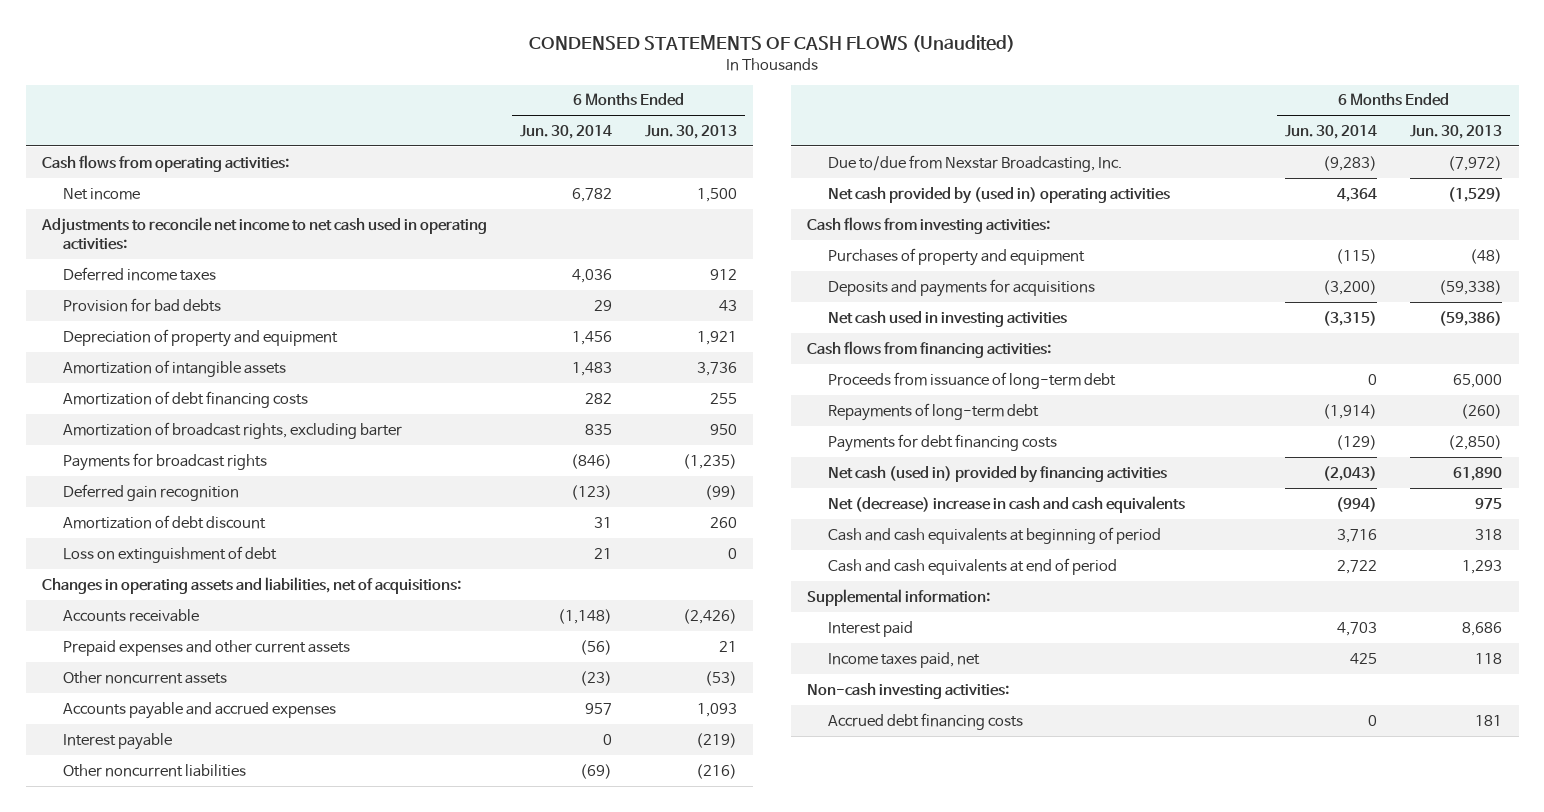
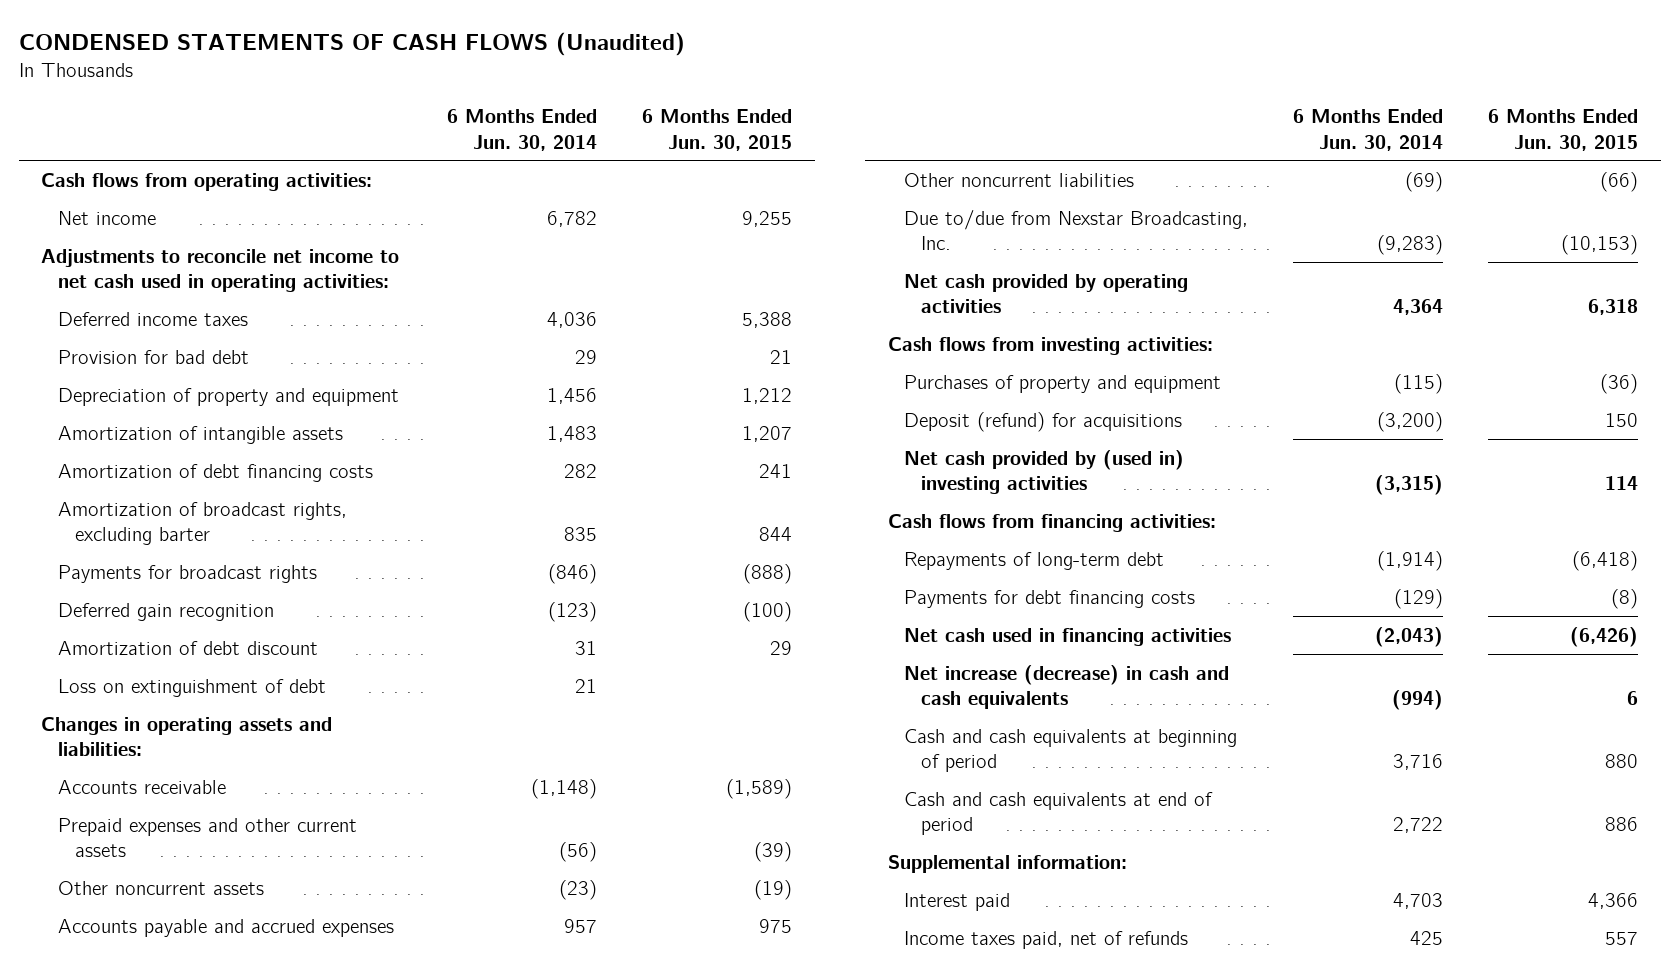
[644,124,737,139] Jun. 30, 2013 -> none
none -> [642,109,793,151] 6 Months Ended Jun. 30, 2015
[63,297,222,312] Provision for bad debts -> [58,349,250,364] Provision for bad debt
[42,576,462,594] Changes in operating assets and liabilities, net of acquisitions: -> [41,716,333,757] Changes in operating assets and liabilities:
[63,732,173,750] Interest payable -> none
[828,186,1171,204] Net cash provided by (used in) operating activities -> [904,273,1189,314] Net cash provided by operating activities
[828,278,1096,297] Deposits and payments for acquisitions -> [904,411,1183,432] Deposit (refund) for acquisitions
[828,310,1068,327] Net cash used in investing activities -> [904,449,1185,495] Net cash provided by (used in) investing activities
[828,371,1117,389] Proceeds from issuance of long-term debt -> none
[828,465,1168,483] Net cash (used in) provided by financing activities -> [904,627,1232,646] Net cash used in financing activities
[828,495,1186,513] Net (decrease) increase in cash and cash equivalents -> [904,664,1230,710] Net increase (decrease) in cash and cash equivalents
[807,682,1010,699] Non-cash investing activities: -> none
[828,712,1024,730] Accrued debt financing costs -> none
[828,651,981,668] Income taxes paid, net -> [904,930,1189,949] Income taxes paid, net of refunds

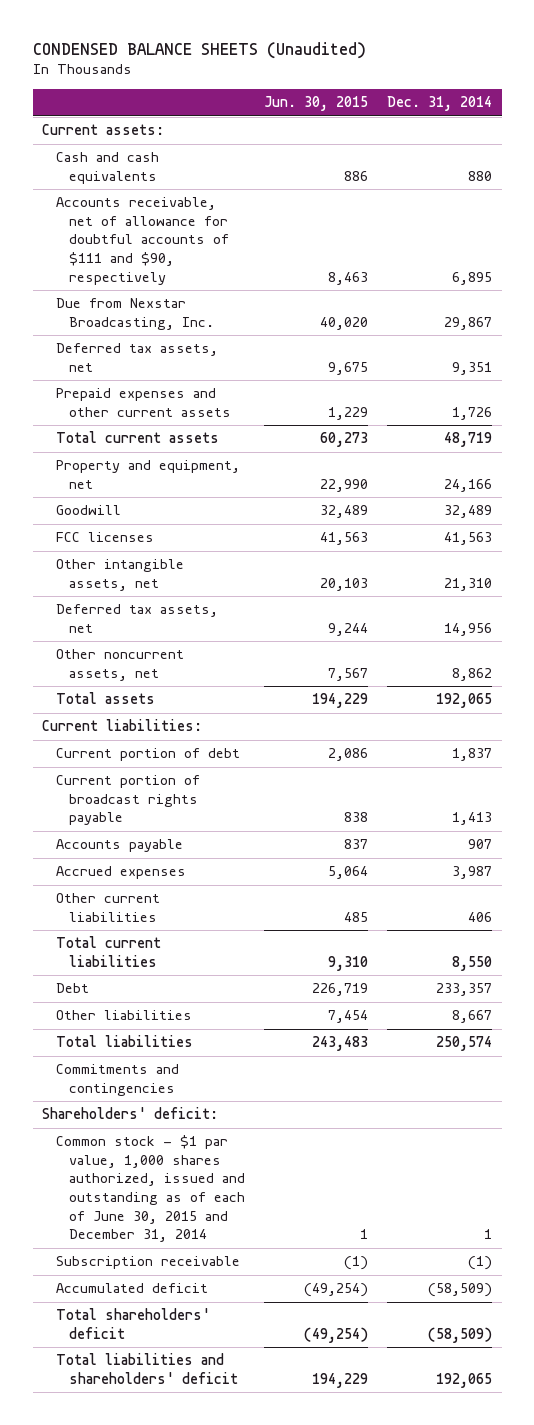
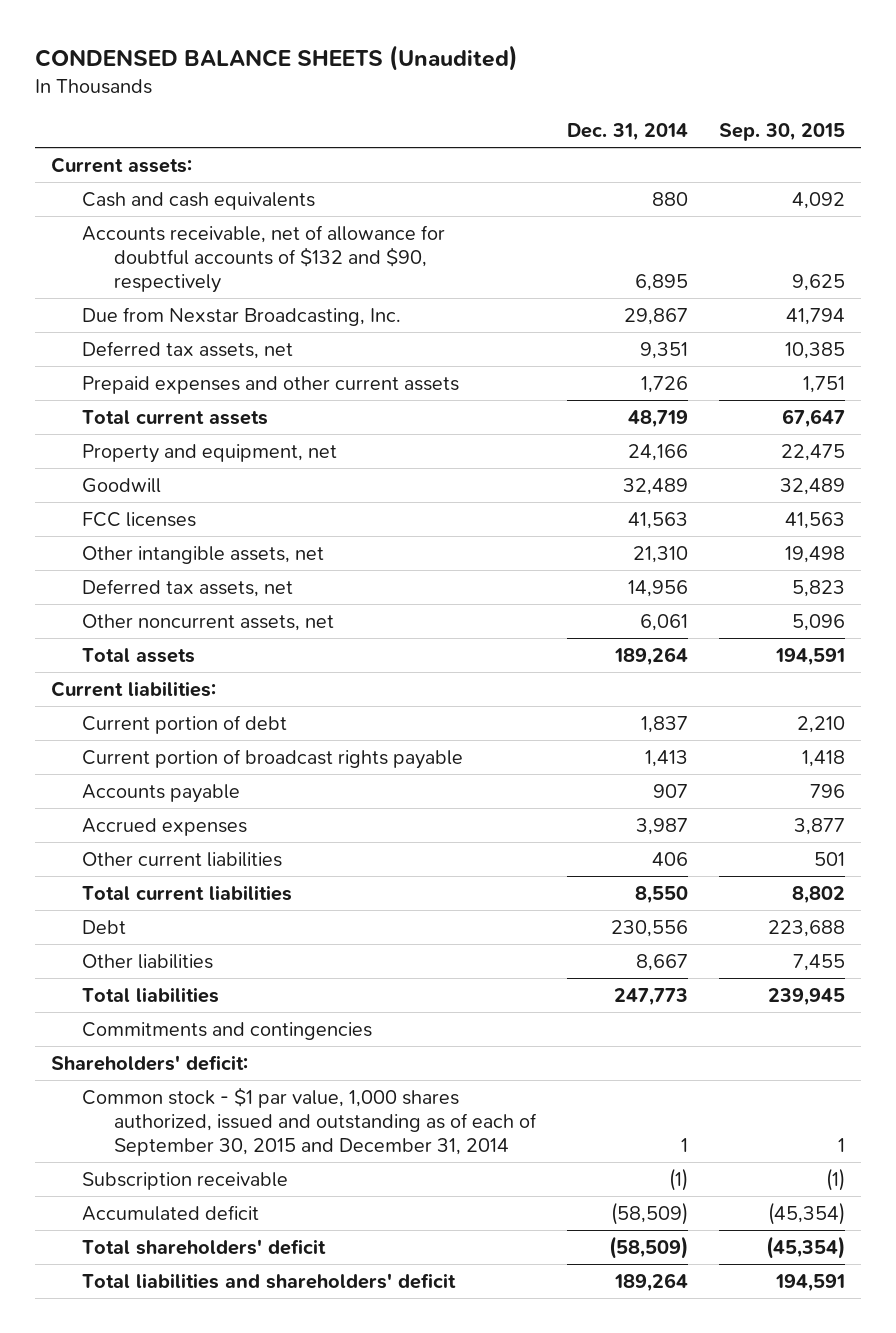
[263,96,368,112] Jun. 30, 2015 -> none
none -> [719,122,846,141] Sep. 30, 2015
[55,197,229,285] Accounts receivable, net of allowance for doubtful accounts of $111 and $90, respectively -> [82,224,446,293] Accounts receivable, net of allowance for doubtful accounts of $132 and $90, respectively
[452,667,493,681] 8,862 -> [639,613,688,631] 6,061
[436,693,493,709] 192,065 -> [613,646,688,666] 189,264
[436,983,493,997] 233,357 -> [610,919,688,937] 230,556
[436,1036,493,1052] 250,574 -> [613,987,688,1006] 247,773
[55,1135,245,1243] Common stock - $1 par value, 1,000 shares authorized, issued and outstanding as of each of June 30, 2015 and December 31, 2014 -> [82,1086,537,1156] Common stock - $1 par value, 1,000 shares authorized, issued and outstanding as of each of September 30, 2015 and December 31, 2014
[436,1372,493,1388] 192,065 -> [613,1272,688,1292] 189,264

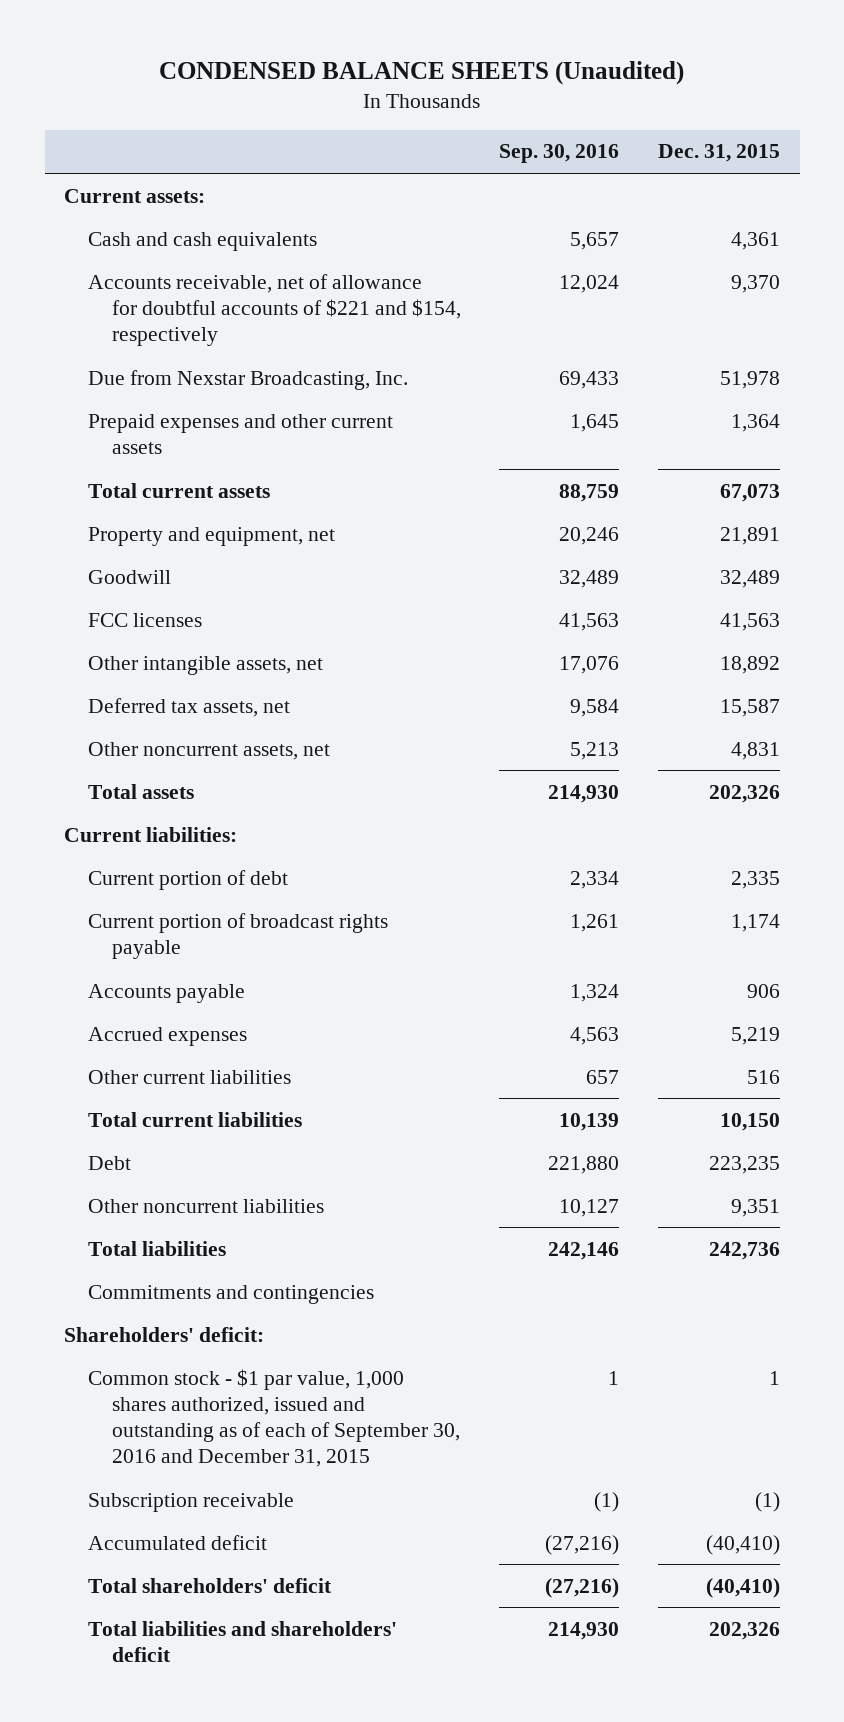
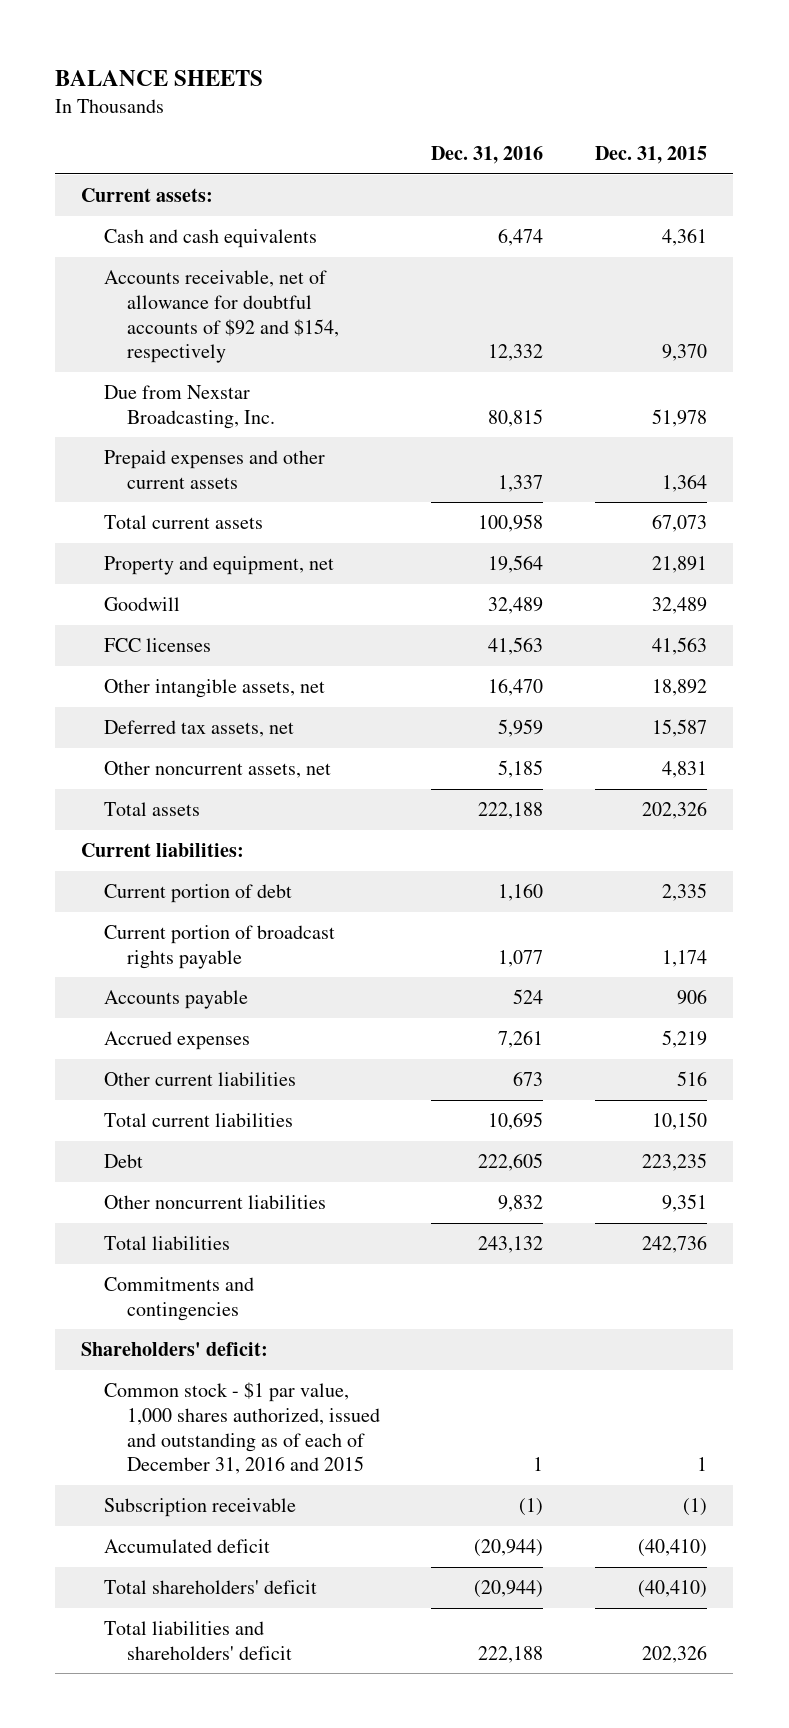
[159,60,685,85] CONDENSED BALANCE SHEETS (Unaudited) -> [55,70,264,87] BALANCE SHEETS
[499,144,620,164] Sep. 30, 2016 -> none
none -> [431,146,544,165] Dec. 31, 2016
[87,273,461,347] Accounts receivable, net of allowance for doubtful accounts of $221 and $154, respectively -> [103,269,339,364] Accounts receivable, net of allowance for doubtful accounts of $92 and $154, respectively
[87,1368,460,1468] Common stock - $1 par value, 1,000 shares authorized, issued and outstanding as of each of September 30, 2016 and December 31, 2015 -> [103,1381,380,1475] Common stock - $1 par value, 1,000 shares authorized, issued and outstanding as of each of December 31, 2016 and 2015

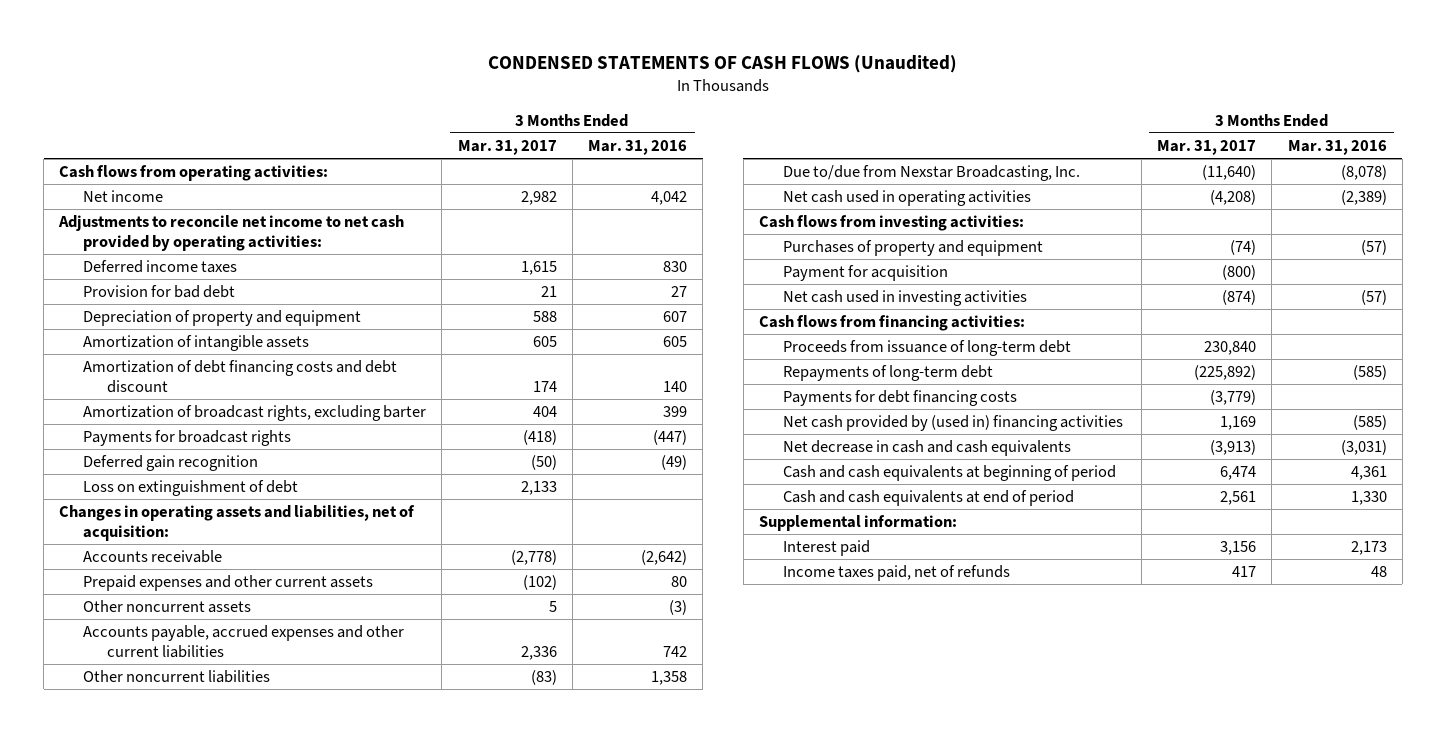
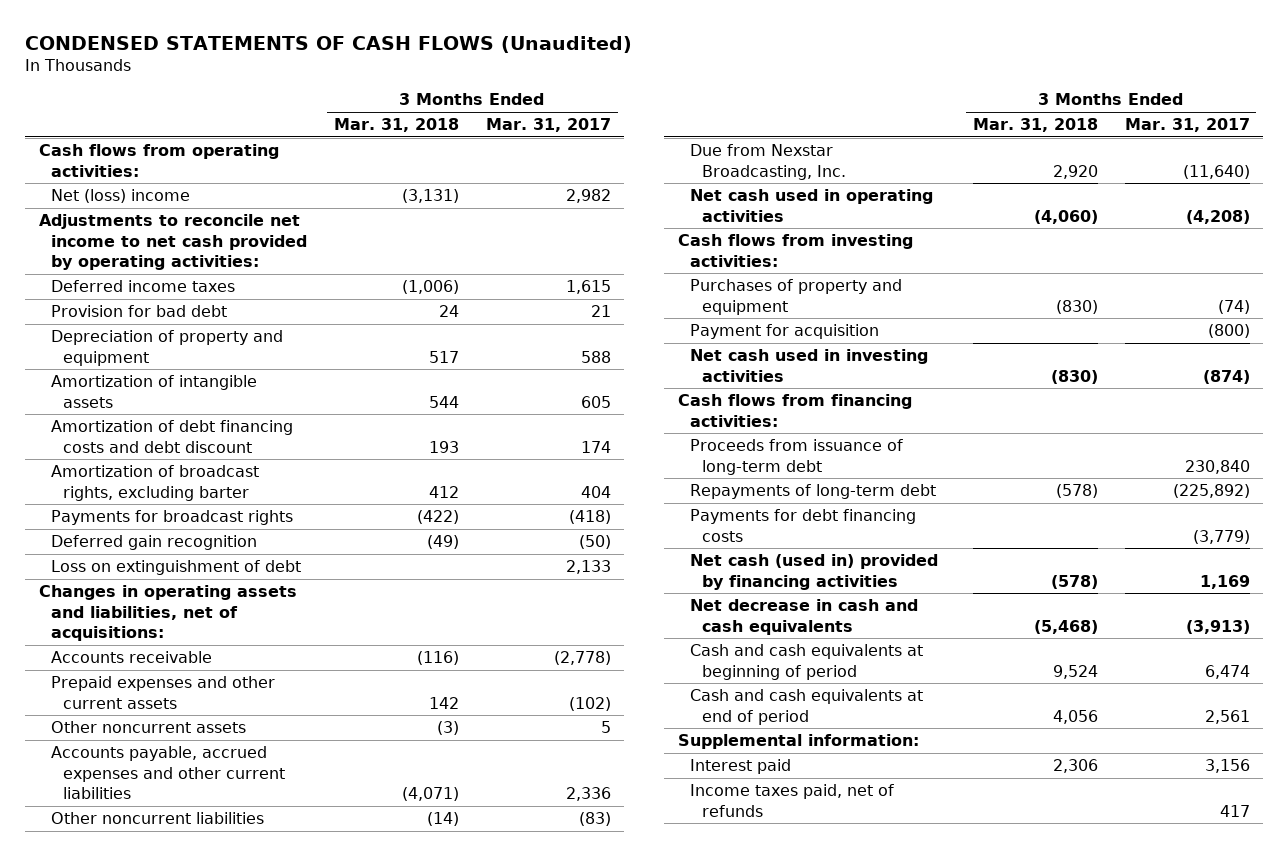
[587,139,687,155] Mar. 31, 2016 -> none
none -> [333,118,459,133] Mar. 31, 2018
[83,190,164,203] Net income -> [50,189,190,204] Net (loss) income
[59,505,416,541] Changes in operating assets and liabilities, net of acquisition: -> [38,585,297,641] Changes in operating assets and liabilities, net of acquisitions:
[782,165,1080,182] Due to/due from Nexstar Broadcasting, Inc. -> [689,144,846,180] Due from Nexstar Broadcasting, Inc.
[782,415,1123,432] Net cash provided by (used in) financing activities -> [689,554,938,590] Net cash (used in) provided by financing activities

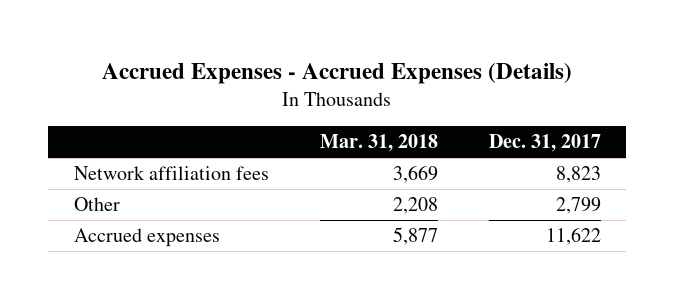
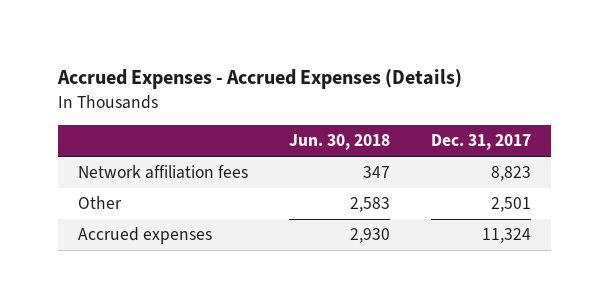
[319,134,438,153] Mar. 31, 2018 -> none
none -> [288,134,390,151] Jun. 30, 2018
[555,197,601,215] 2,799 -> [490,197,531,213] 2,501
[545,227,601,246] 11,622 -> [481,228,531,244] 11,324

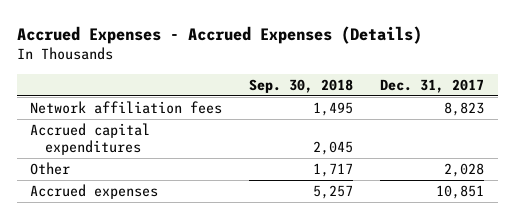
[288,134,390,151] Jun. 30, 2018 -> none
none -> [249,78,354,93] Sep. 30, 2018
none -> [30,123,151,156] Accrued capital expenditures
[490,197,531,213] 2,501 -> [444,163,485,178] 2,028
[481,228,531,244] 11,324 -> [436,185,485,200] 10,851

